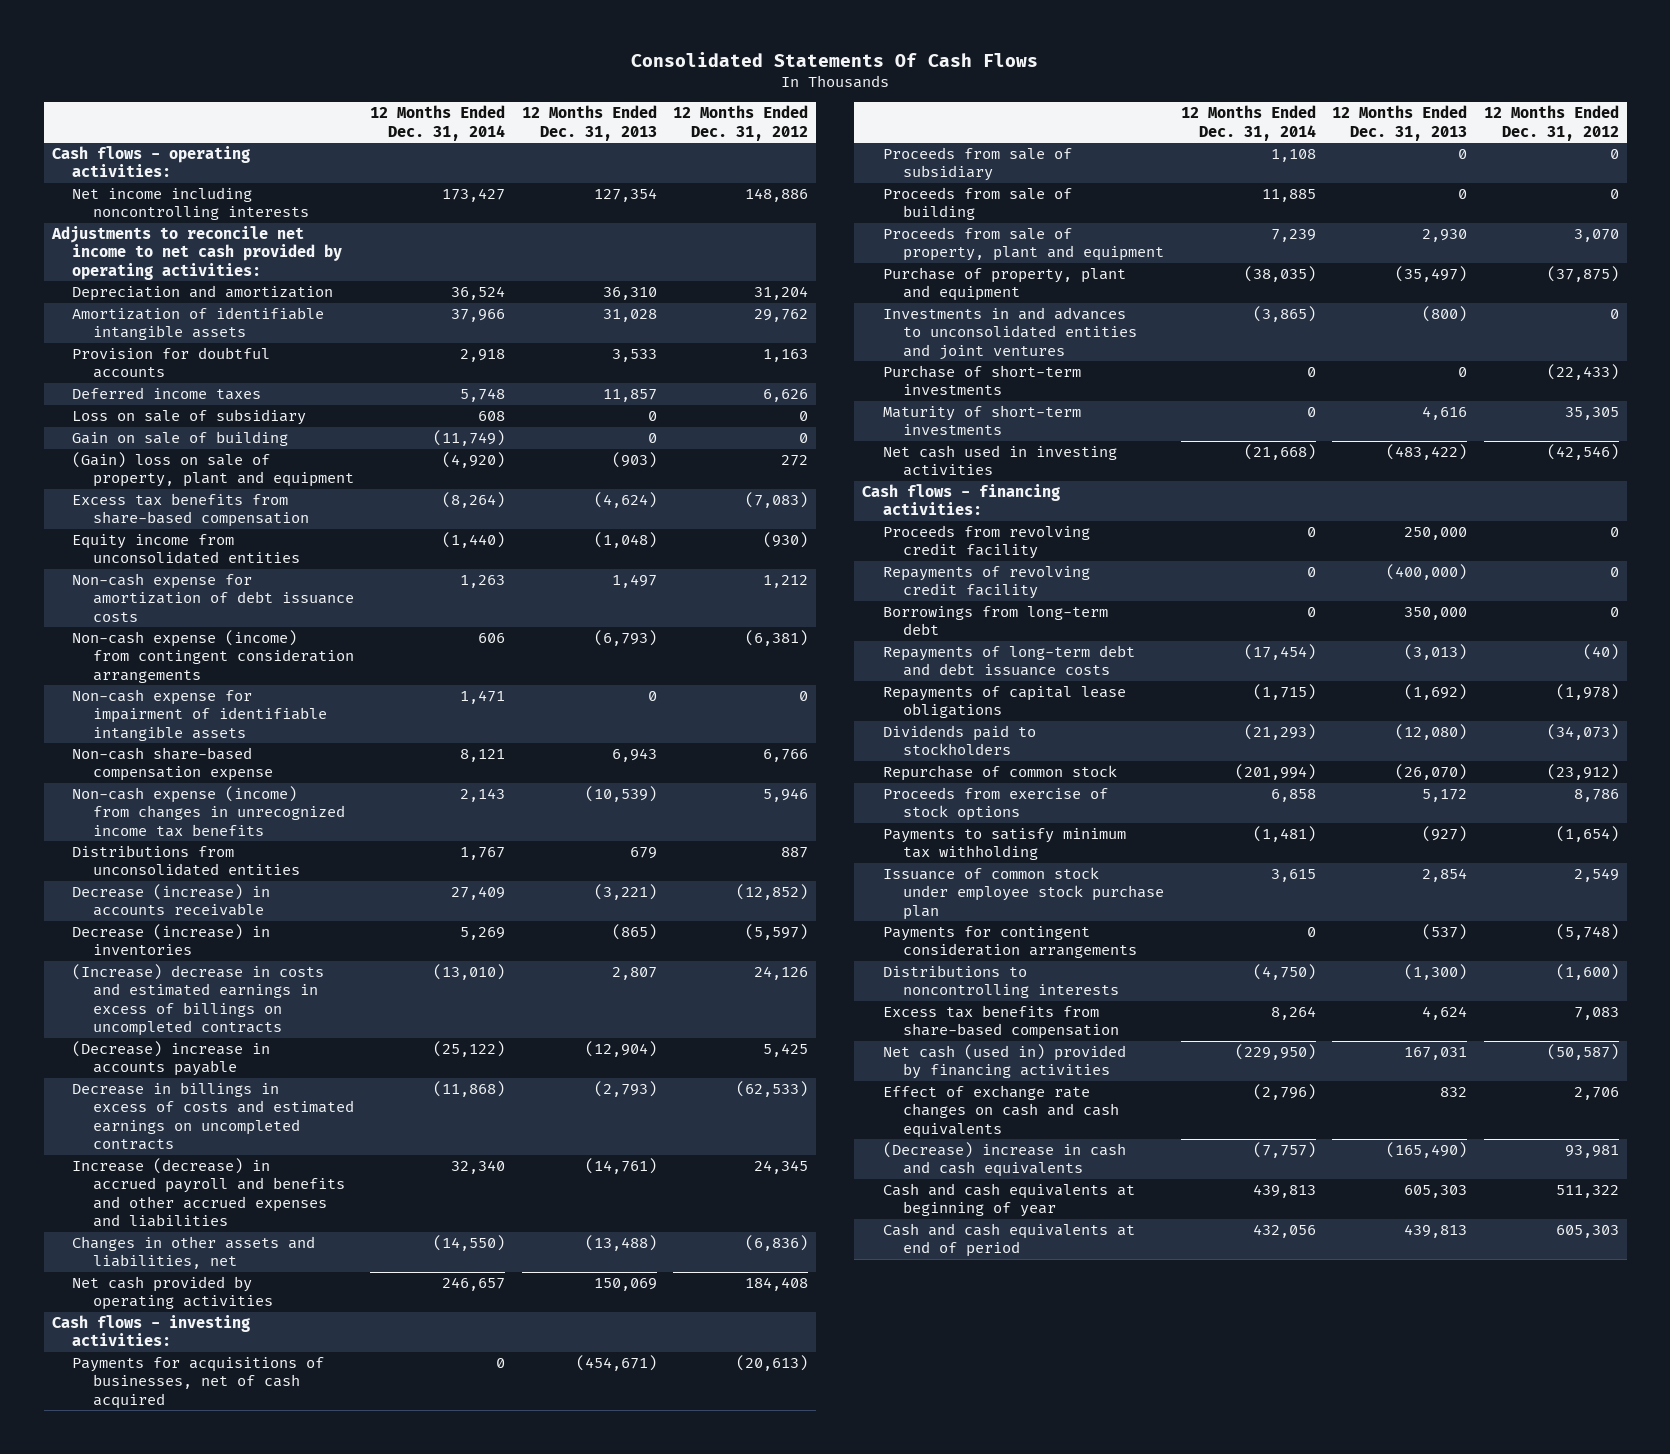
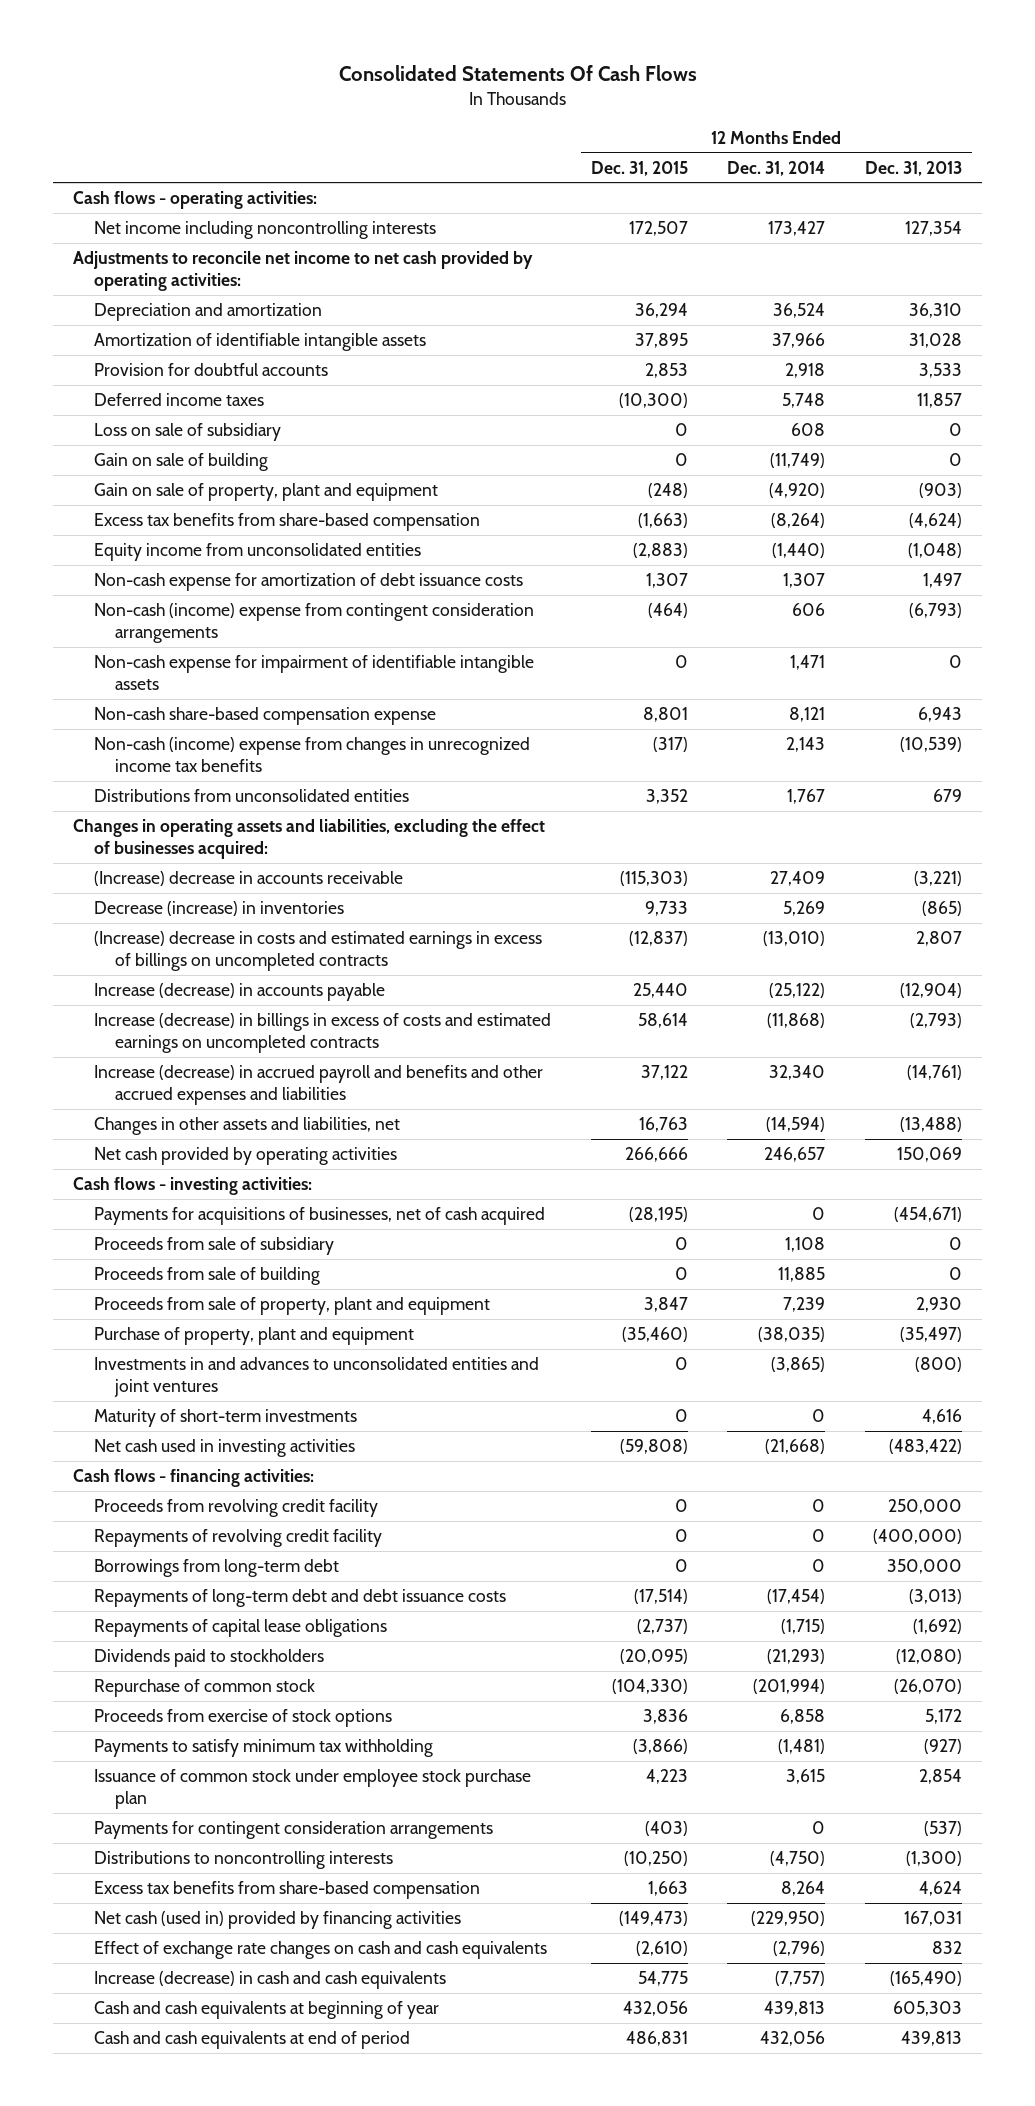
[673,105,809,141] 12 Months Ended Dec. 31, 2012 -> none
none -> [590,160,688,176] Dec. 31, 2015
[72,452,355,488] (Gain) loss on sale of property, plant and equipment -> [94,483,439,502] Gain on sale of property, plant and equipment
[460,575,506,589] 1,263 -> [783,573,826,589] 1,307
[72,630,355,683] Non-cash expense (income) from contingent consideration arrangements -> [94,603,535,643] Non-cash (income) expense from contingent consideration arrangements
[72,786,346,837] Non-cash expense (income) from changes in unrecognized income tax benefits -> [94,737,531,772] Non-cash (income) expense from changes in unrecognized income tax benefits
none -> [73,819,546,859] Changes in operating assets and liabilities, excluding the effect of businesses acquired:
[72,884,271,917] Decrease (increase) in accounts receivable -> [94,871,404,887] (Increase) decrease in accounts receivable
[72,1041,271,1077] (Decrease) increase in accounts payable -> [94,983,386,1002] Increase (decrease) in accounts payable
[72,1082,355,1151] Decrease in billings in excess of costs and estimated earnings on uncompleted contracts -> [94,1013,552,1053] Increase (decrease) in billings in excess of costs and estimated earnings on uncompleted contracts
[433,1235,506,1252] (14,550) -> [766,1117,826,1133] (14,594)
[882,365,1081,396] Purchase of short-term investments -> none
[882,1142,1126,1178] (Decrease) increase in cash and cash equivalents -> [94,1971,447,1990] Increase (decrease) in cash and cash equivalents

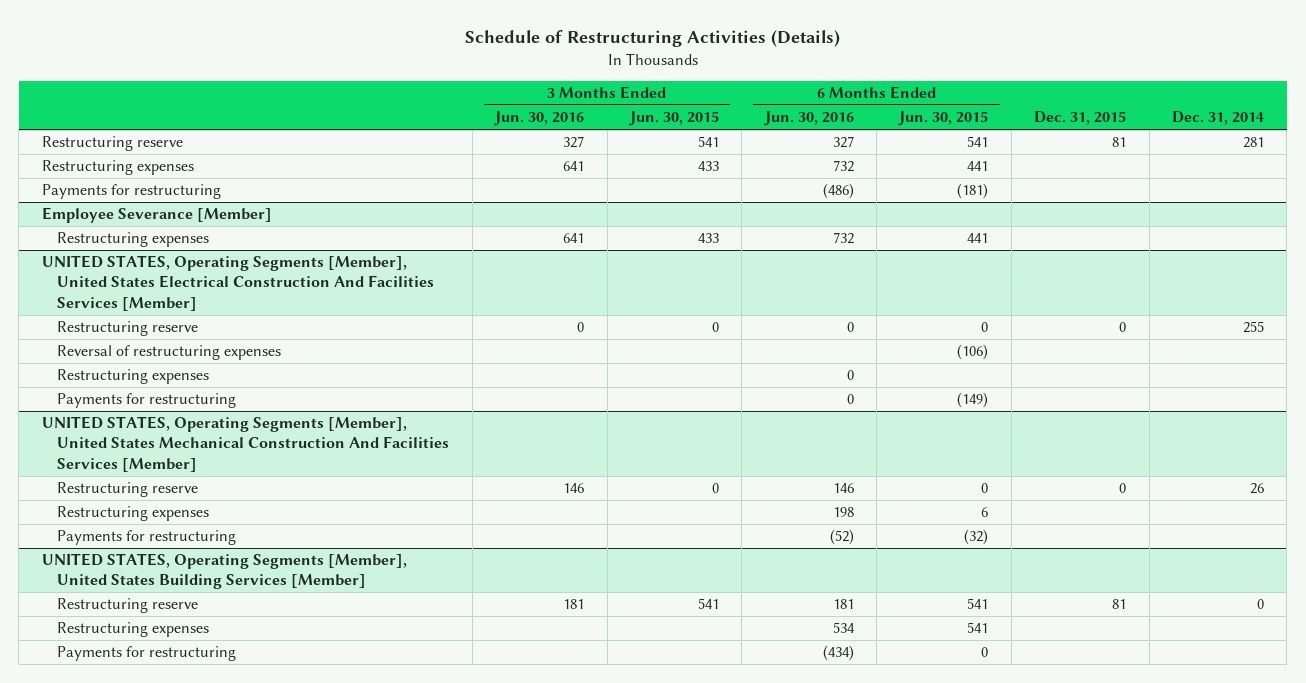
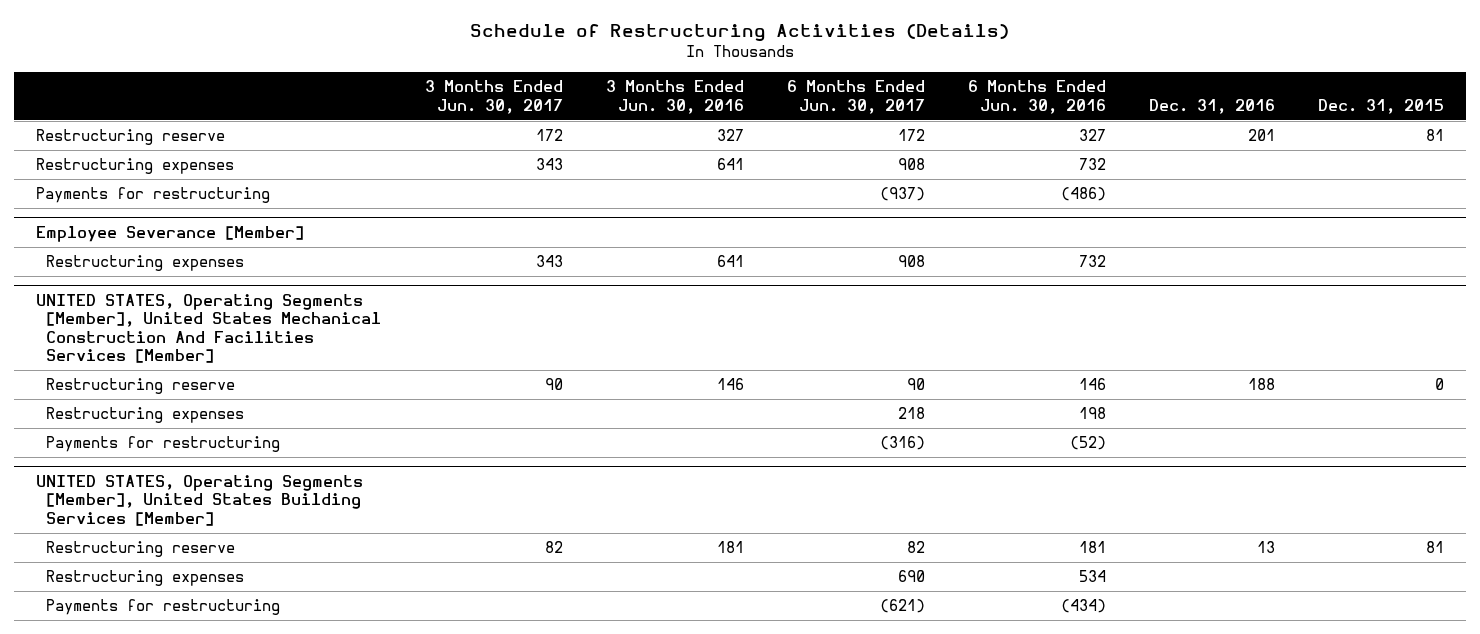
[628,111,719,127] Jun. 30, 2015 -> none
[898,111,989,127] Jun. 30, 2015 -> none
[1171,111,1264,126] Dec. 31, 2014 -> none
none -> [424,80,563,114] 3 Months Ended Jun. 30, 2017
none -> [786,80,925,114] 6 Months Ended Jun. 30, 2017
none -> [1149,98,1276,114] Dec. 31, 2016
[41,255,435,311] UNITED STATES, Operating Segments [Member], United States Electrical Construction And Facilities Services [Member] -> none
[57,321,199,337] Restructuring reserve -> none
[57,345,282,361] Reversal of restructuring expenses -> none
[57,369,210,385] Restructuring expenses -> none
[57,393,237,409] Payments for restructuring -> none

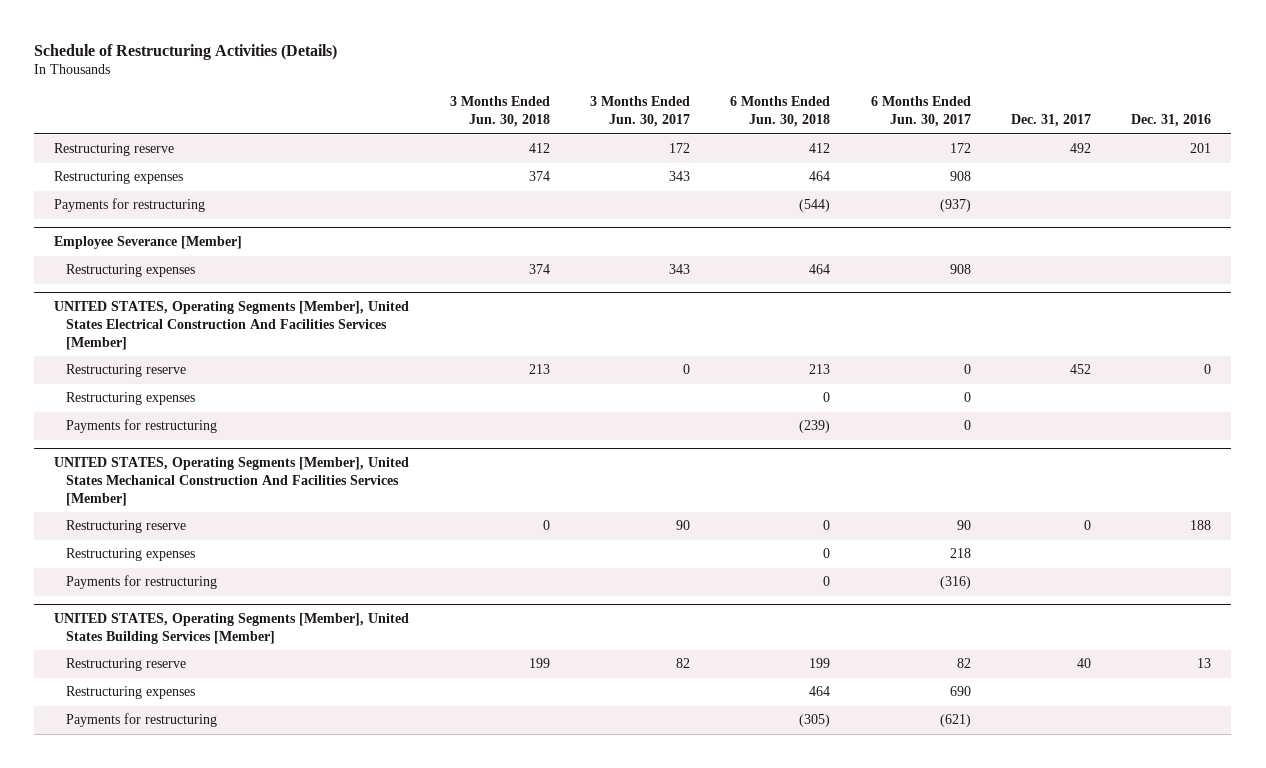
[605,80,744,114] 3 Months Ended Jun. 30, 2016 -> none
[968,80,1107,114] 6 Months Ended Jun. 30, 2016 -> none
[1318,98,1445,114] Dec. 31, 2015 -> none
none -> [449,96,550,128] 3 Months Ended Jun. 30, 2018
none -> [730,96,831,128] 6 Months Ended Jun. 30, 2018
none -> [1010,114,1091,128] Dec. 31, 2017
none -> [54,301,410,350] UNITED STATES, Operating Segments [Member], United States Electrical Construction And Facilities Services [Member]
none -> [65,364,186,378] Restructuring reserve
none -> [65,392,195,406] Restructuring expenses
none -> [65,419,217,434] Payments for restructuring

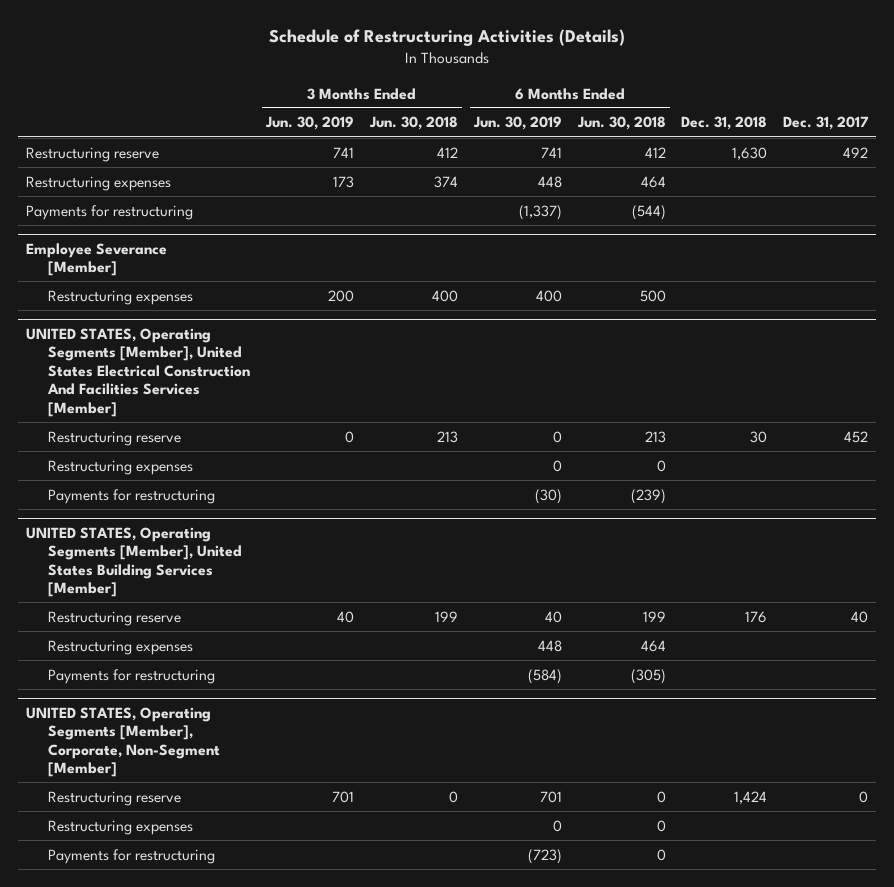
[590,96,691,128] 3 Months Ended Jun. 30, 2017 -> none
[870,96,971,128] 6 Months Ended Jun. 30, 2017 -> none
[1131,114,1212,128] Dec. 31, 2016 -> none
none -> [264,116,354,131] Jun. 30, 2019
none -> [472,116,562,131] Jun. 30, 2019
none -> [681,116,768,131] Dec. 31, 2018
[528,264,550,275] 374 -> [431,289,458,302] 400
[809,264,831,275] 464 -> [639,289,666,302] 500
[54,457,410,506] UNITED STATES, Operating Segments [Member], United States Mechanical Construction And Facilities Services [Member] -> none
[65,520,186,534] Restructuring reserve -> none
[65,548,195,562] Restructuring expenses -> none
[65,575,217,590] Payments for restructuring -> none
none -> [25,706,221,778] UNITED STATES, Operating Segments [Member], Corporate, Non-Segment [Member]
none -> [48,790,182,806] Restructuring reserve
none -> [48,819,194,835] Restructuring expenses
none -> [48,848,216,864] Payments for restructuring

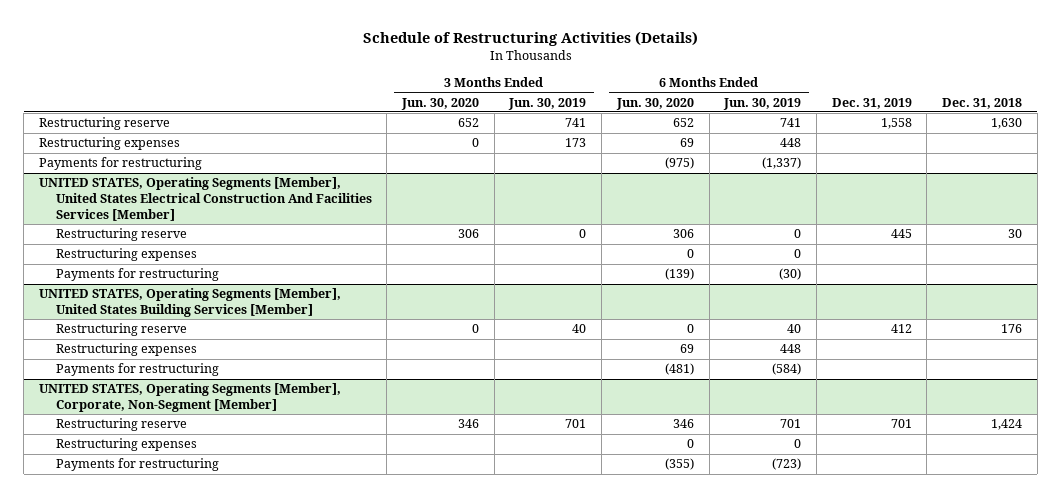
[368,116,458,131] Jun. 30, 2018 -> none
[576,116,666,131] Jun. 30, 2018 -> none
[783,116,870,131] Dec. 31, 2017 -> none
none -> [400,97,479,110] Jun. 30, 2020
none -> [615,97,694,110] Jun. 30, 2020
none -> [831,97,912,109] Dec. 31, 2019
[25,242,167,277] Employee Severance [Member] -> none
[48,289,194,305] Restructuring expenses -> none

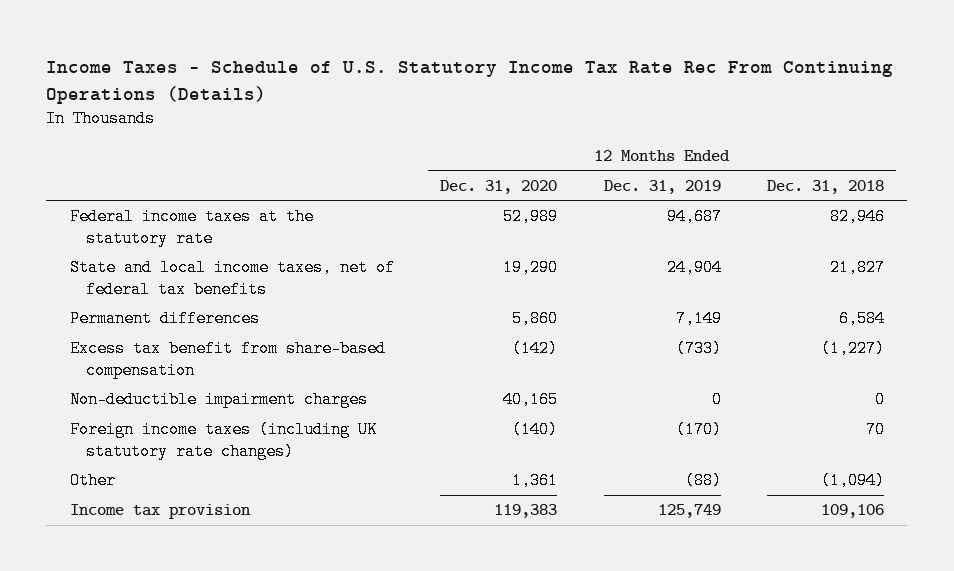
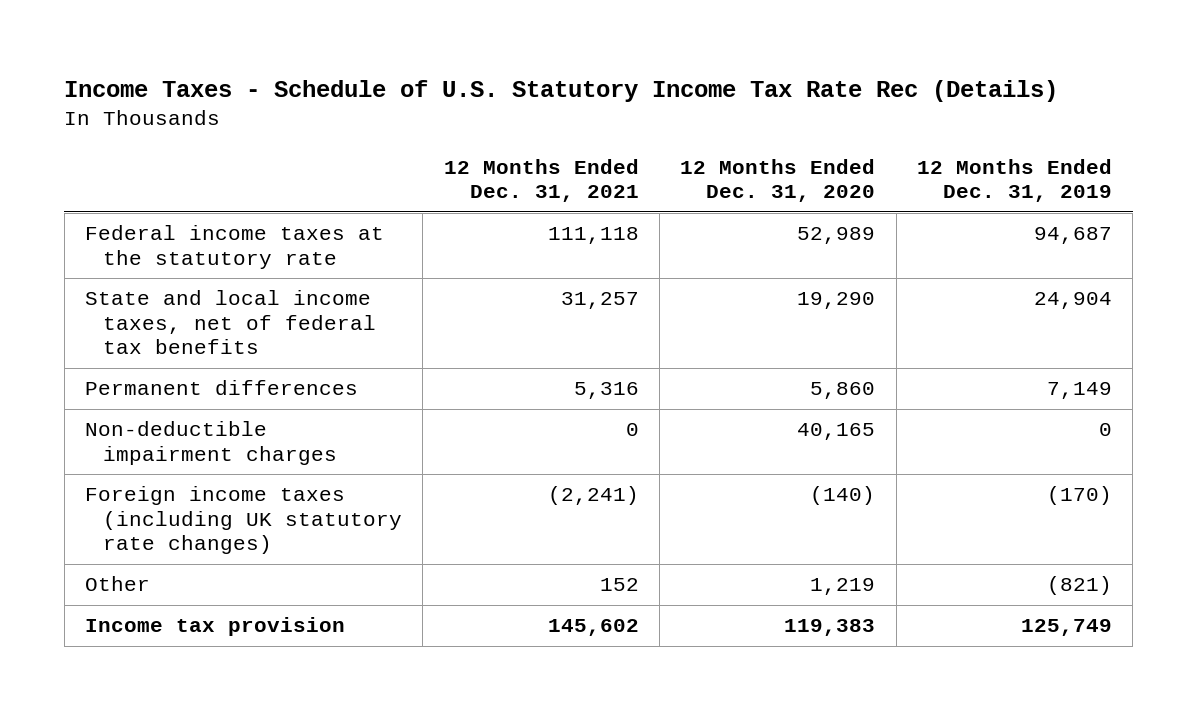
[46,61,894,105] Income Taxes - Schedule of U.S. Statutory Income Tax Rate Rec From Continuing Operations (Details) -> [64,80,1059,103] Income Taxes - Schedule of U.S. Statutory Income Tax Rate Rec (Details)
[766,179,884,194] Dec. 31, 2018 -> none
none -> [443,158,639,203] 12 Months Ended Dec. 31, 2021
[69,340,386,379] Excess tax benefit from share-based compensation -> none
[512,472,559,490] 1,361 -> [810,578,876,596] 1,219
[684,472,722,490] (88) -> [1047,576,1113,596] (821)

